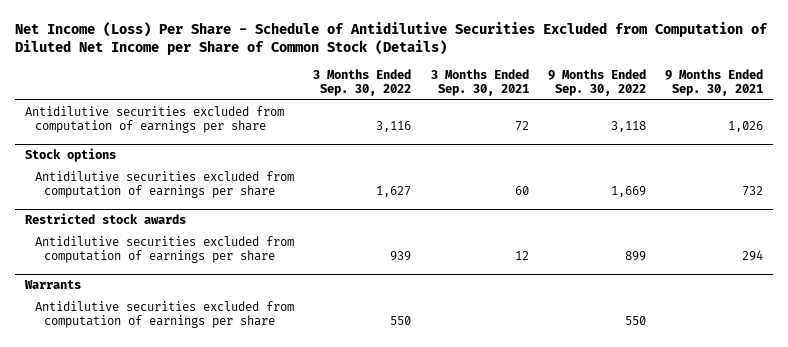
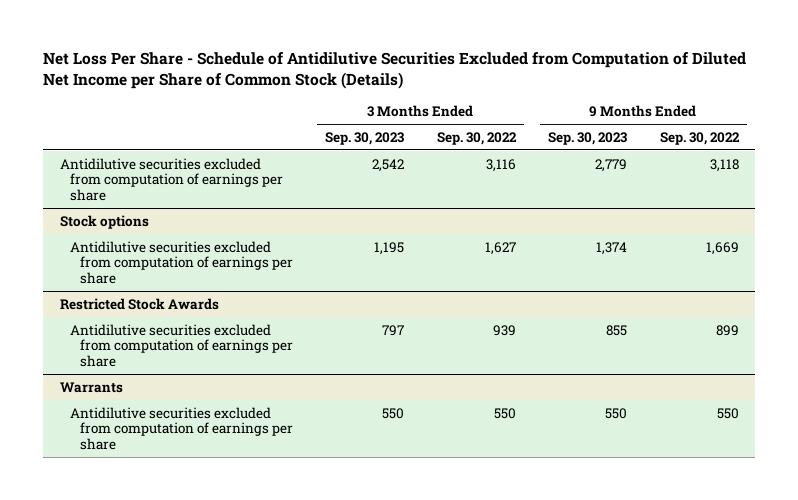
[15,21,769,56] Net Income (Loss) Per Share - Schedule of Antidilutive Securities Excluded from Computation of Diluted Net Income per Share of Common Stock (Details) -> [43,52,747,90] Net Loss Per Share - Schedule of Antidilutive Securities Excluded from Computation of Diluted Net Income per Share of Common Stock (Details)
[430,68,529,97] 3 Months Ended Sep. 30, 2021 -> none
[665,68,764,97] 9 Months Ended Sep. 30, 2021 -> none
none -> [325,131,405,145] Sep. 30, 2023
none -> [548,131,628,145] Sep. 30, 2023
[25,213,187,225] Restricted stock awards -> [59,297,219,310] Restricted Stock Awards

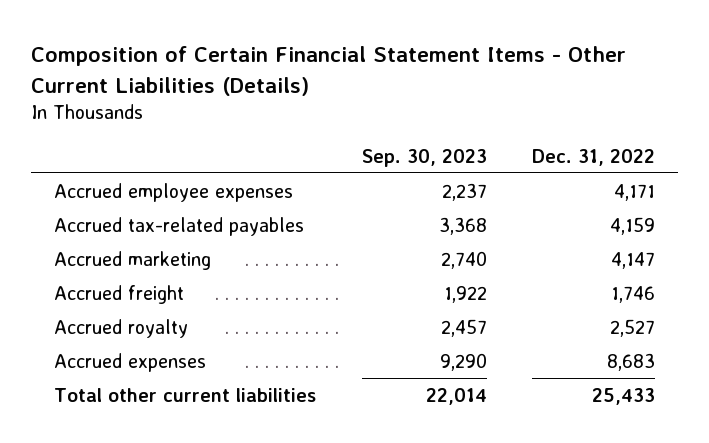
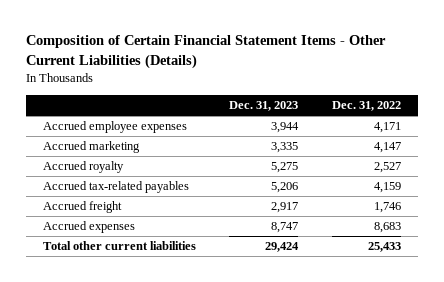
[361,148,487,167] Sep. 30, 2023 -> none
none -> [229,101,299,112] Dec. 31, 2023
[53,216,304,236] Accrued tax-related payables -> [42,181,189,194] Accrued tax-related payables
[53,284,184,304] Accrued freight -> [42,201,122,214] Accrued freight

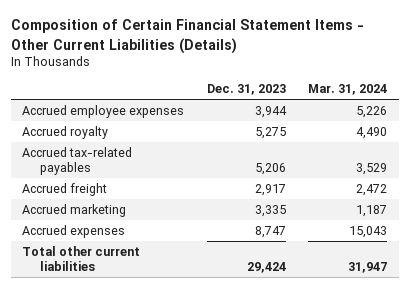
[332,101,402,112] Dec. 31, 2022 -> none
none -> [308,84,388,96] Mar. 31, 2024
[42,141,140,154] Accrued marketing -> [22,203,127,217] Accrued marketing

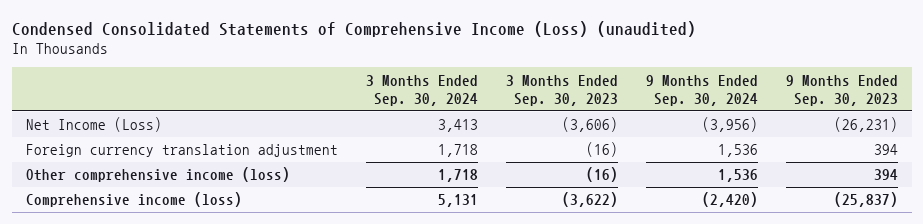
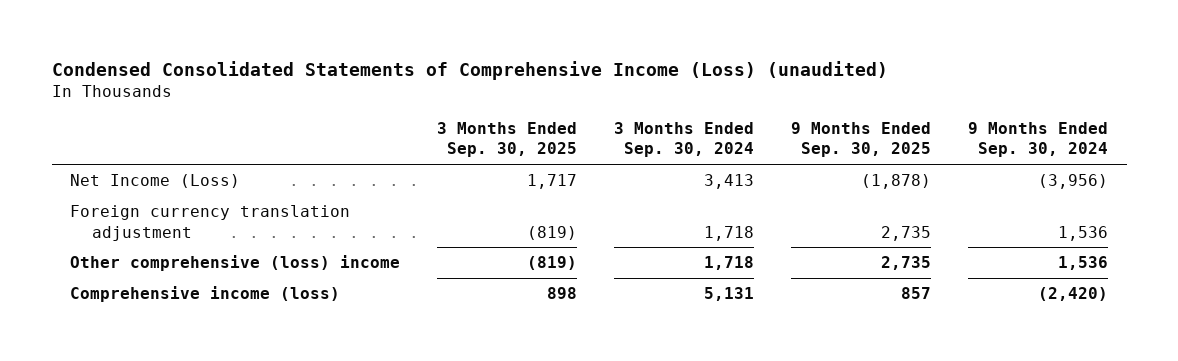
[505,74,618,106] 3 Months Ended Sep. 30, 2023 -> none
[785,74,898,106] 9 Months Ended Sep. 30, 2023 -> none
none -> [437,122,578,158] 3 Months Ended Sep. 30, 2025
none -> [791,122,932,158] 9 Months Ended Sep. 30, 2025
[25,167,290,183] Other comprehensive income (loss) -> [70,255,401,272] Other comprehensive (loss) income

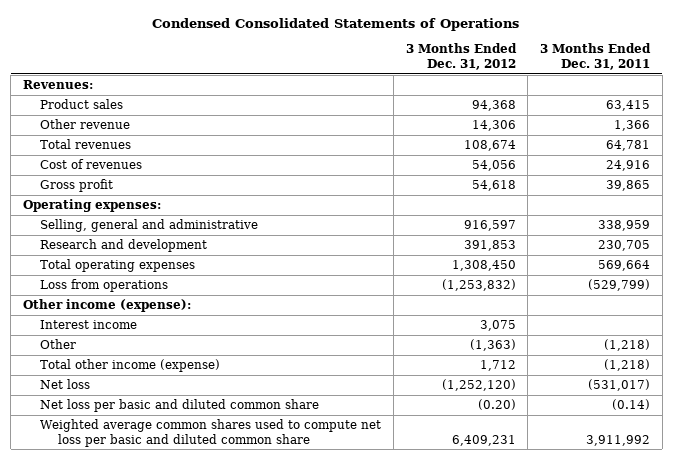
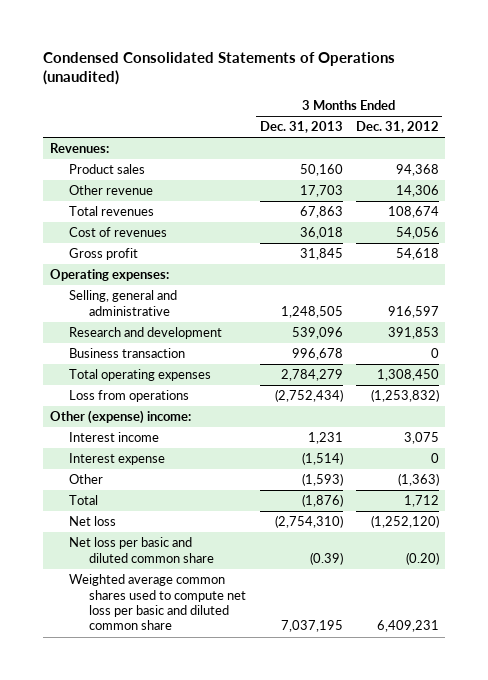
[152,18,520,32] Condensed Consolidated Statements of Operations -> [43,51,396,86] Condensed Consolidated Statements of Operations (unaudited)
[540,43,652,71] 3 Months Ended Dec. 31, 2011 -> none
none -> [259,121,343,134] Dec. 31, 2013
none -> [69,348,186,359] Business transaction
[22,298,191,312] Other income (expense): -> [49,410,191,425] Other (expense) income:
none -> [69,453,166,466] Interest expense
[40,358,221,372] Total other income (expense) -> [69,495,99,506] Total

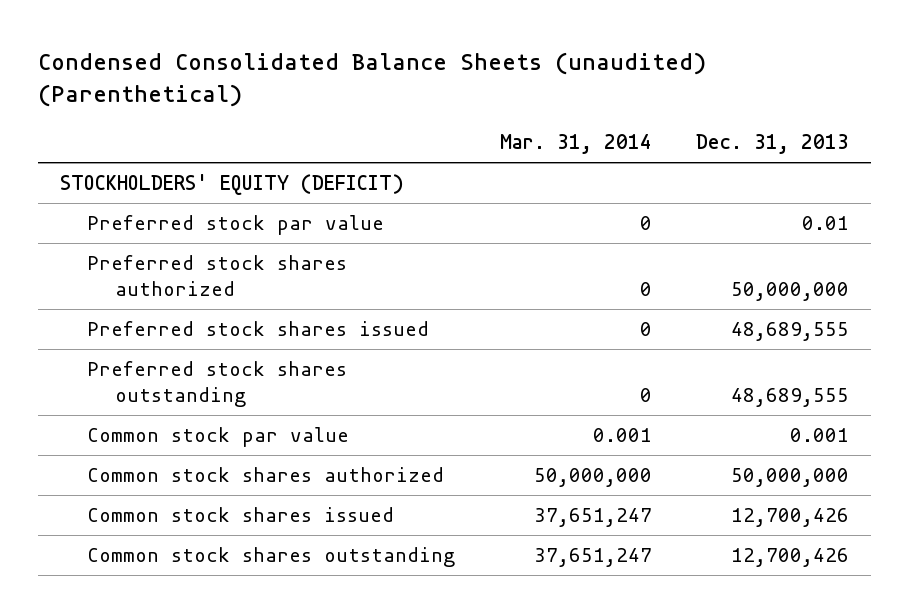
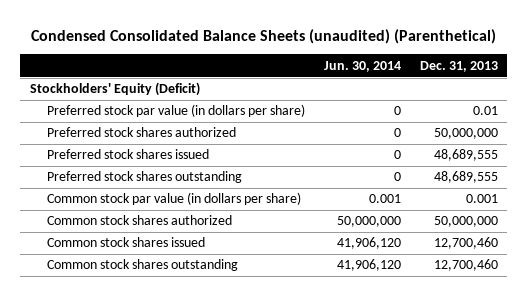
[499,134,652,155] Mar. 31, 2014 -> none
none -> [323,60,401,72] Jun. 30, 2014
[59,174,404,196] STOCKHOLDERS' EQUITY (DEFICIT) -> [29,82,200,97] Stockholders' Equity (Deficit)
[87,215,385,236] Preferred stock par value -> [46,104,305,118] Preferred stock par value (in dollars per share)
[87,427,350,448] Common stock par value -> [46,192,301,206] Common stock par value (in dollars per share)
[730,508,849,528] 12,700,426 -> [433,237,498,250] 12,700,460
[730,548,849,568] 12,700,426 -> [433,259,498,272] 12,700,460

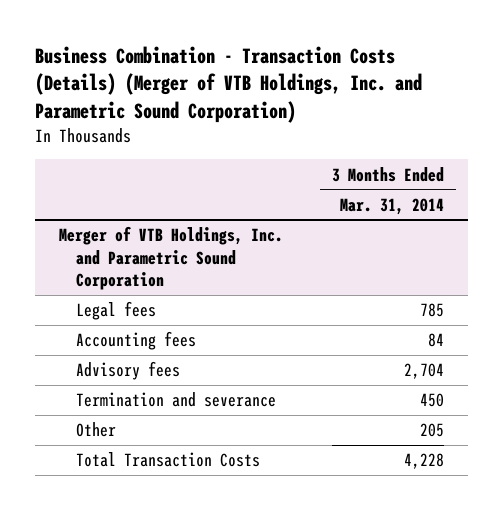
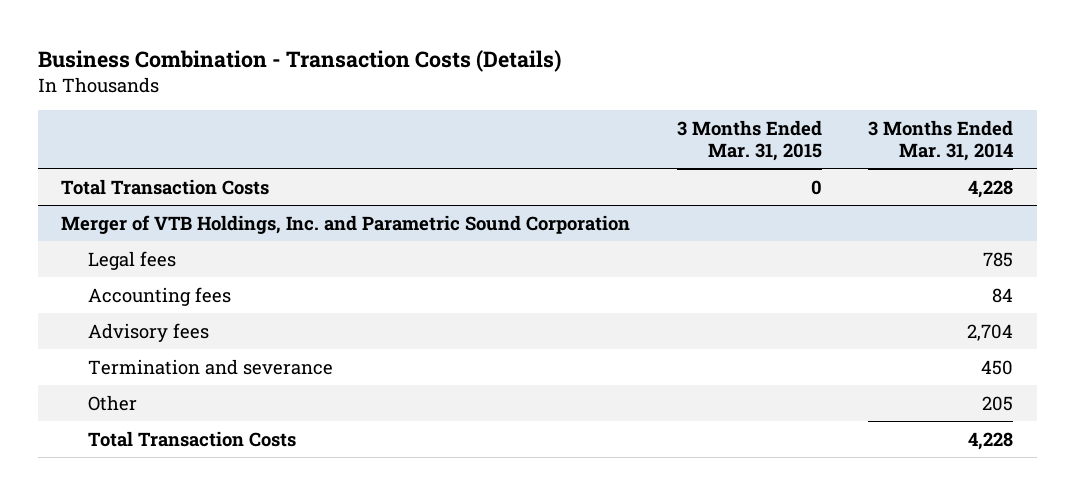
[34,45,422,123] Business Combination - Transaction Costs (Details) (Merger of VTB Holdings, Inc. and Parametric Sound Corporation) -> [37,49,561,72] Business Combination - Transaction Costs (Details)
none -> [676,120,822,161] 3 Months Ended Mar. 31, 2015
none -> [61,178,270,195] Total Transaction Costs

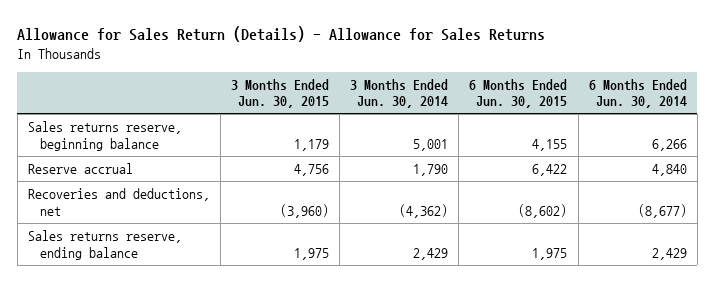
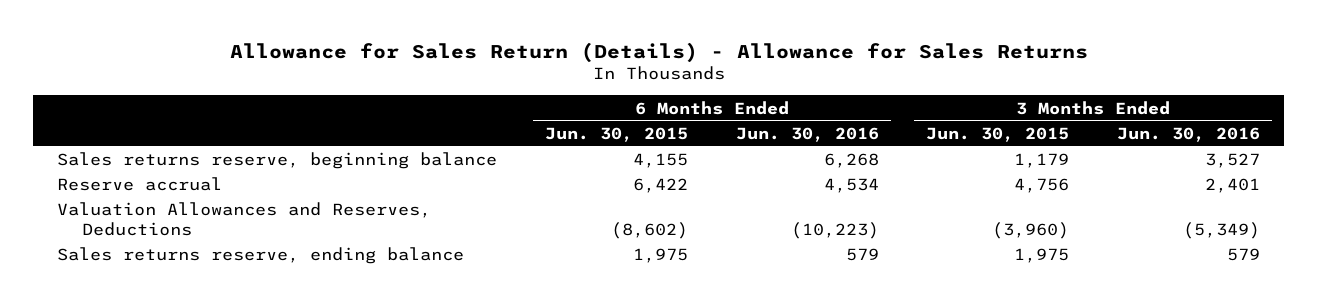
[350,78,449,109] 3 Months Ended Jun. 30, 2014 -> none
[588,78,687,109] 6 Months Ended Jun. 30, 2014 -> none
none -> [735,126,879,142] Jun. 30, 2016
none -> [1117,126,1261,142] Jun. 30, 2016
[27,188,210,216] Recoveries and deductions, net -> [56,202,431,237] Valuation Allowances and Reserves, Deductions

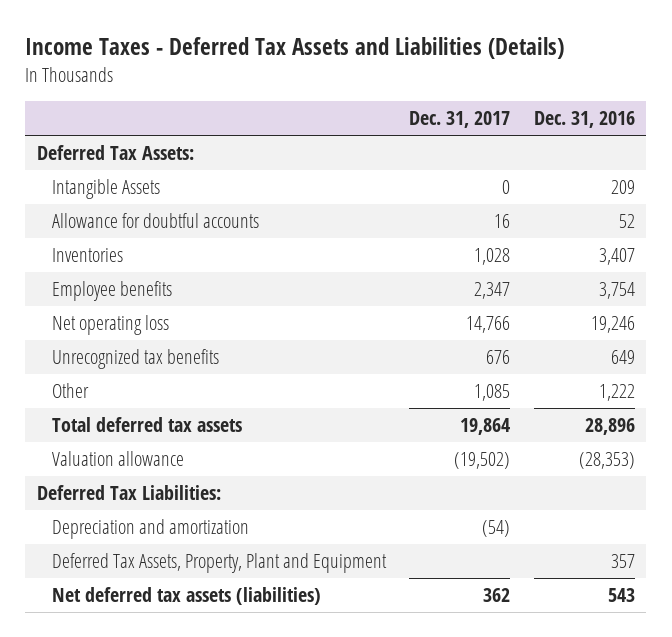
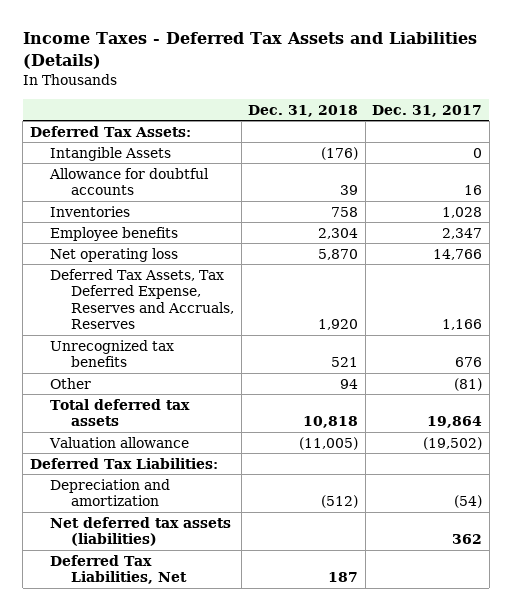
[533,110,635,128] Dec. 31, 2016 -> none
none -> [248,104,359,117] Dec. 31, 2018
none -> [50,268,235,330] Deferred Tax Assets, Tax Deferred Expense, Reserves and Accruals, Reserves
[474,384,511,402] 1,085 -> [454,377,483,391] (81)
[51,553,387,574] Deferred Tax Assets, Property, Plant and Equipment -> none
none -> [50,554,188,585] Deferred Tax Liabilities, Net

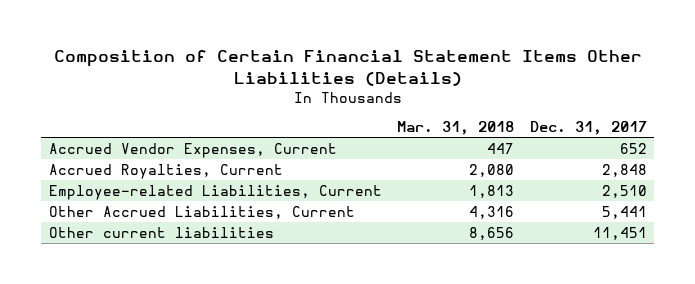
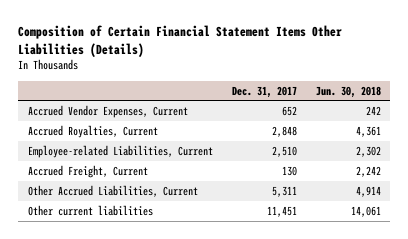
[397,121,515,136] Mar. 31, 2018 -> none
none -> [315,85,381,98] Jun. 30, 2018
none -> [27,164,148,178] Accrued Freight, Current
[601,205,647,219] 5,441 -> [271,185,297,197] 5,311

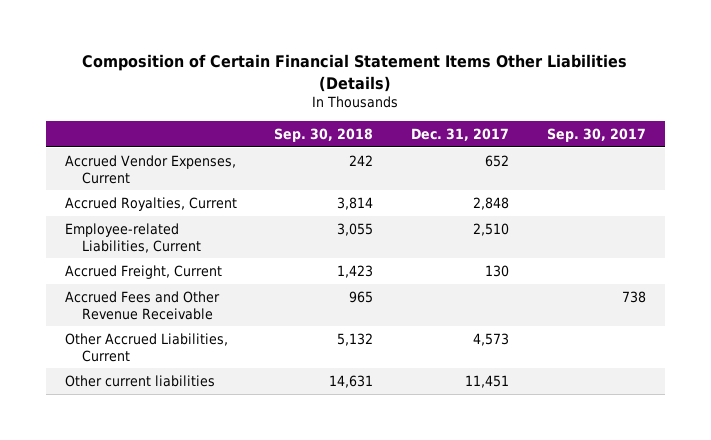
[315,85,381,98] Jun. 30, 2018 -> none
none -> [274,128,374,143] Sep. 30, 2018
none -> [547,128,647,143] Sep. 30, 2017
none -> [64,291,220,320] Accrued Fees and Other Revenue Receivable
[271,185,297,197] 5,311 -> [473,333,510,347] 4,573

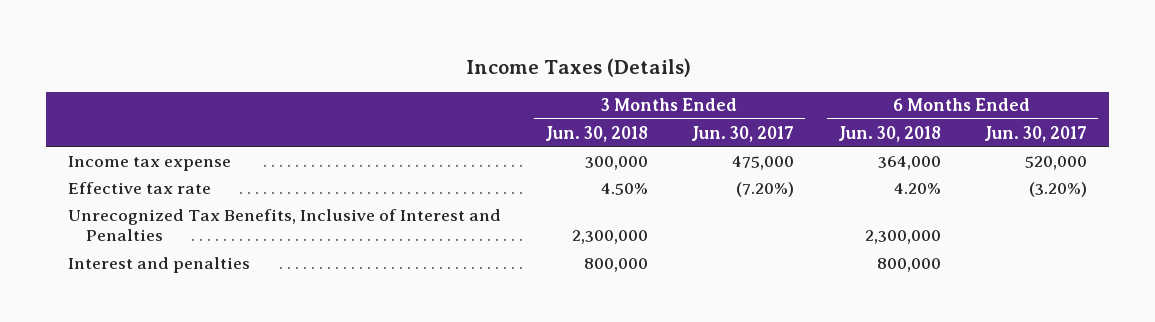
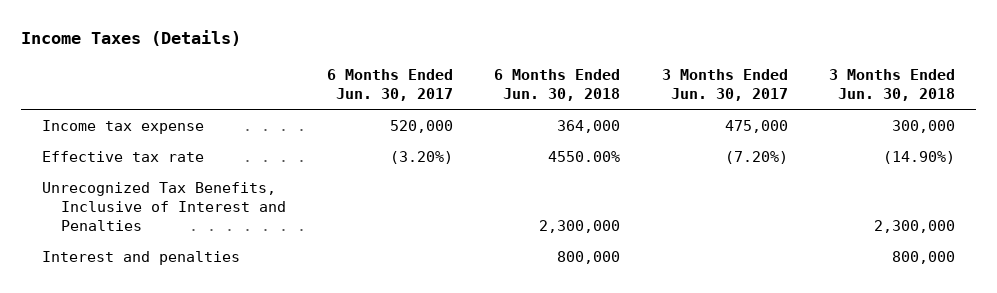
[600,182,648,195] 4.50% -> [883,150,956,164] (14.90%)
[893,182,941,194] 4.20% -> [548,150,621,162] 4550.00%

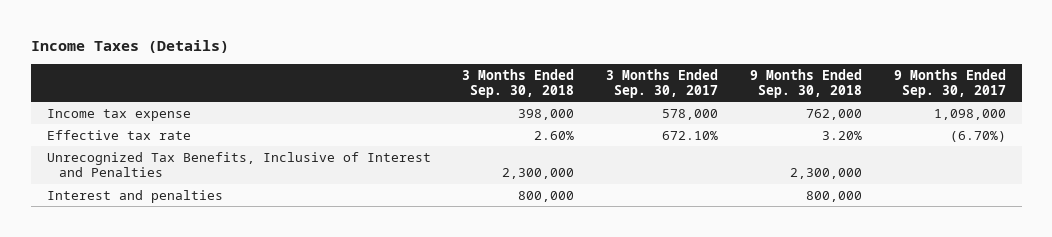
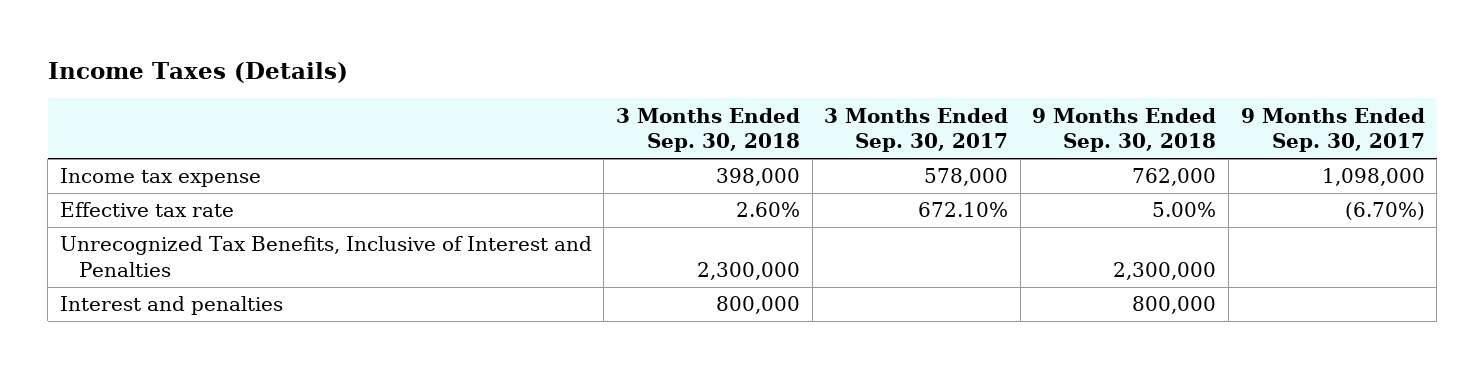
[821,130,862,140] 3.20% -> [1152,202,1217,218] 5.00%

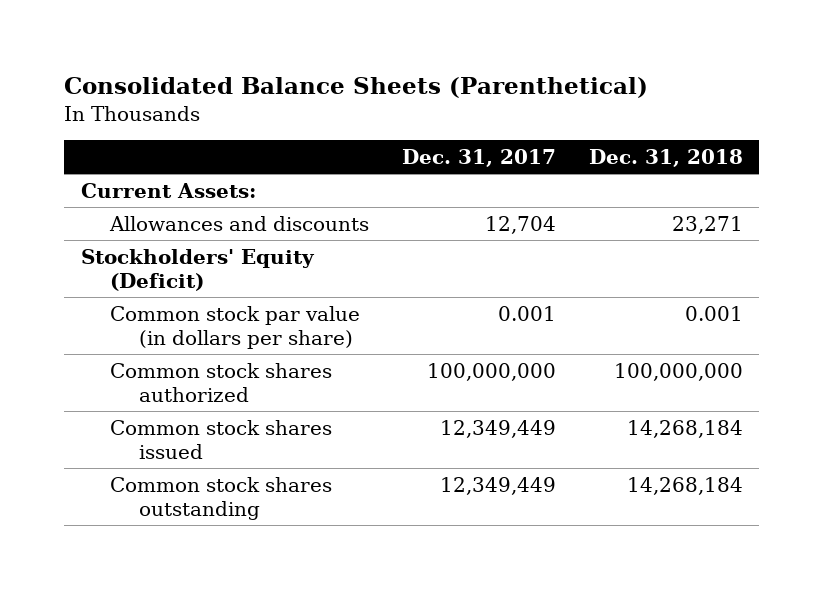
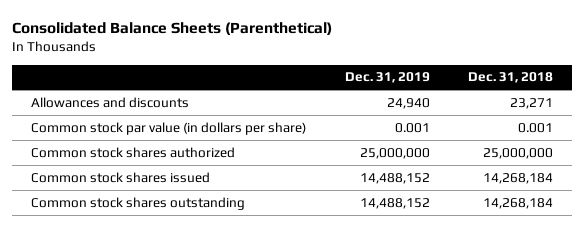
[401,148,556,167] Dec. 31, 2017 -> none
none -> [344,72,430,84] Dec. 31, 2019
[80,182,256,198] Current Assets: -> none
[80,248,315,291] Stockholders' Equity (Deficit) -> none
[613,362,743,381] 100,000,000 -> [483,147,554,159] 25,000,000

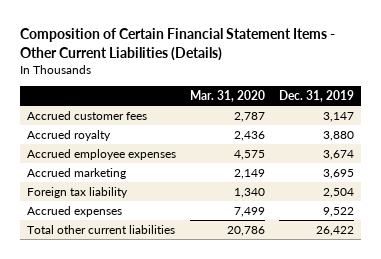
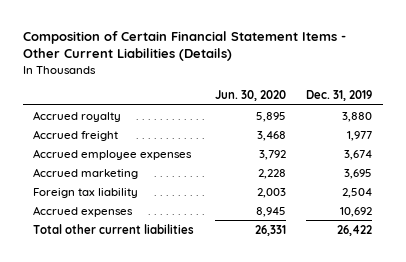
[190,90,266,103] Mar. 31, 2020 -> none
none -> [214,89,286,101] Jun. 30, 2020
[27,110,148,120] Accrued customer fees -> none
none -> [33,129,119,141] Accrued freight
[323,206,355,217] 9,522 -> [340,206,373,217] 10,692

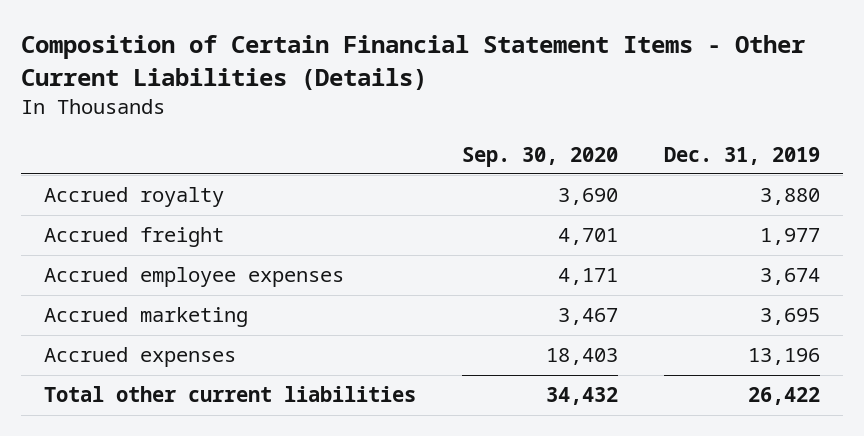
[214,89,286,101] Jun. 30, 2020 -> none
none -> [462,146,619,167] Sep. 30, 2020
[33,187,139,198] Foreign tax liability -> none
[340,206,373,217] 10,692 -> [748,348,821,366] 13,196

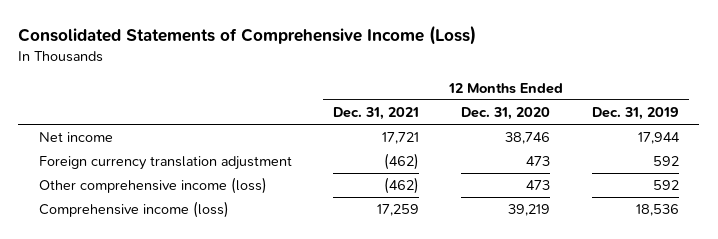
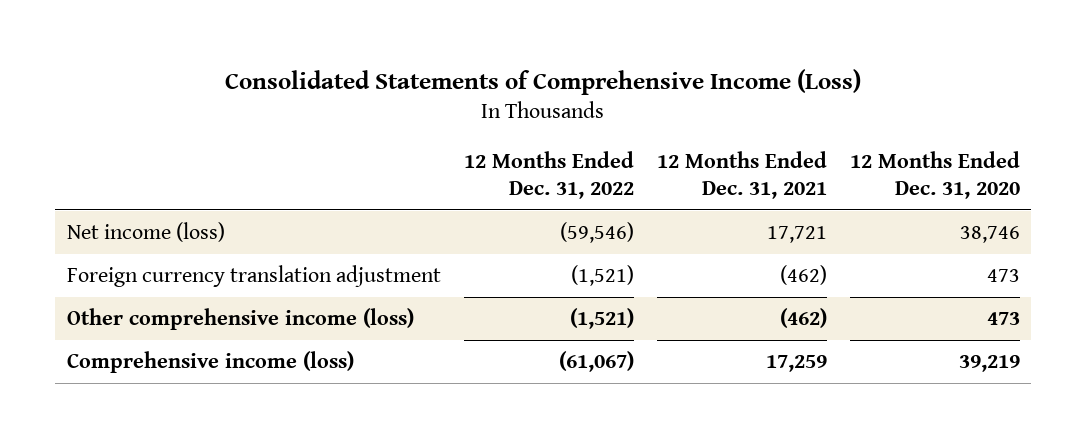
[591,107,679,121] Dec. 31, 2019 -> none
none -> [463,150,634,200] 12 Months Ended Dec. 31, 2022
[38,132,113,143] Net income -> [66,222,225,243] Net income (loss)

